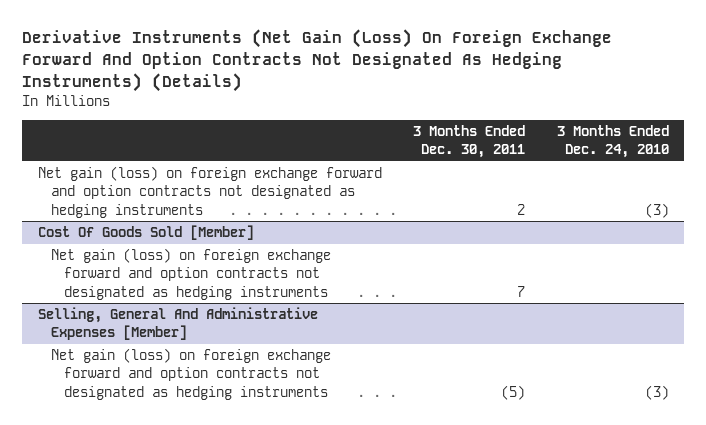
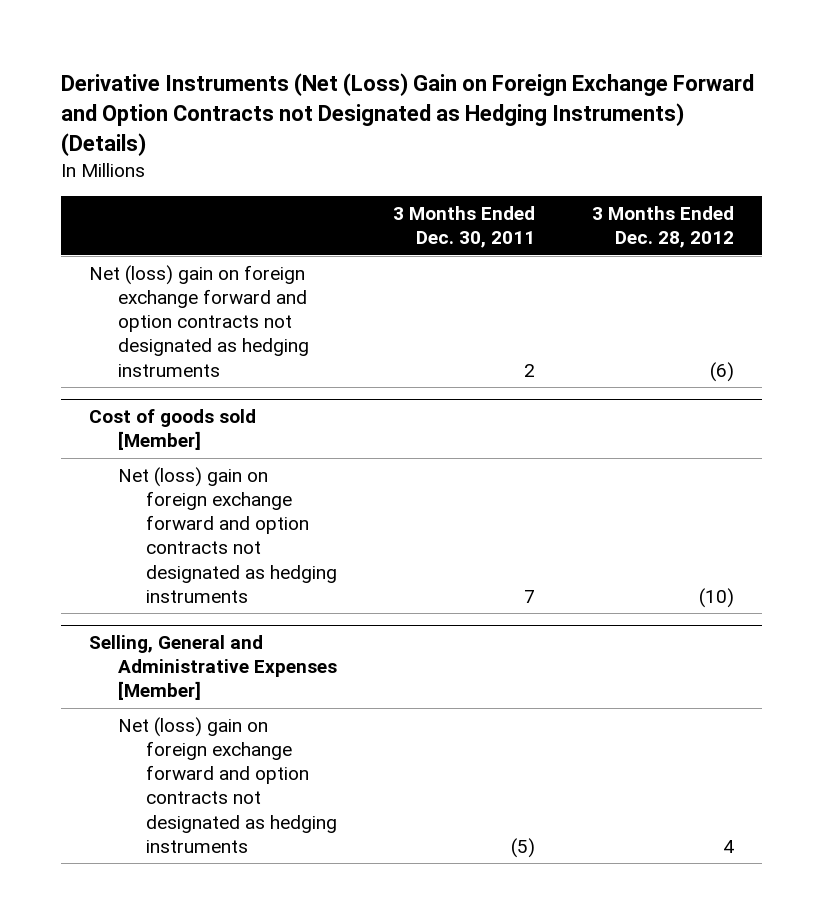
[21,29,612,92] Derivative Instruments (Net Gain (Loss) On Foreign Exchange Forward And Option Contracts Not Designated As Hedging Instruments) (Details) -> [61,72,755,156] Derivative Instruments (Net (Loss) Gain on Foreign Exchange Forward and Option Contracts not Designated as Hedging Instruments) (Details)
[556,124,669,159] 3 Months Ended Dec. 24, 2010 -> none
none -> [591,206,734,249] 3 Months Ended Dec. 28, 2012
[37,166,382,218] Net gain (loss) on foreign exchange forward and option contracts not designated as hedging instruments -> [89,265,309,377] Net (loss) gain on foreign exchange forward and option contracts not designated as hedging instruments
[37,225,254,241] Cost Of Goods Sold [Member] -> [89,409,257,451] Cost of goods sold [Member]
[50,248,331,300] Net gain (loss) on foreign exchange forward and option contracts not designated as hedging instruments -> [117,467,337,603] Net (loss) gain on foreign exchange forward and option contracts not designated as hedging instruments
[37,307,318,341] Selling, General And Administrative Expenses [Member] -> [89,635,337,701] Selling, General and Administrative Expenses [Member]
[50,348,331,400] Net gain (loss) on foreign exchange forward and option contracts not designated as hedging instruments -> [117,717,337,853] Net (loss) gain on foreign exchange forward and option contracts not designated as hedging instruments

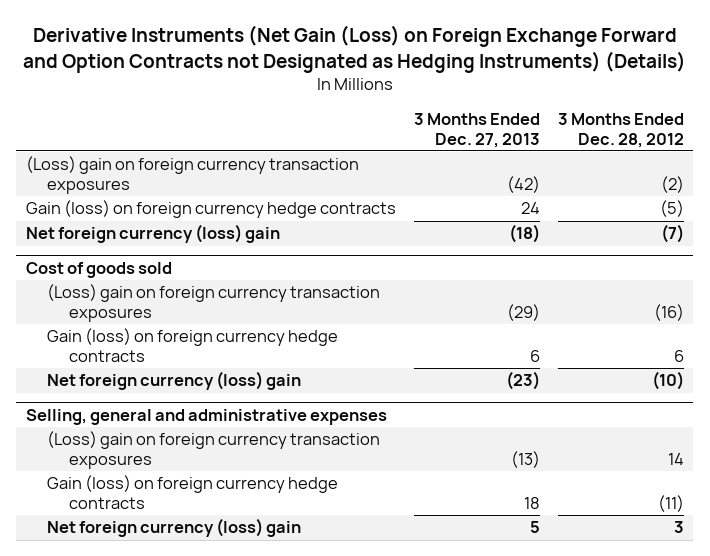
[61,72,755,156] Derivative Instruments (Net (Loss) Gain on Foreign Exchange Forward and Option Contracts not Designated as Hedging Instruments) (Details) -> [22,25,686,73] Derivative Instruments (Net Gain (Loss) on Foreign Exchange Forward and Option Contracts not Designated as Hedging Instruments) (Details)
[393,206,536,249] 3 Months Ended Dec. 30, 2011 -> none
none -> [413,112,540,148] 3 Months Ended Dec. 27, 2013
none -> [25,156,359,194] (Loss) gain on foreign currency transaction exposures
[89,265,309,377] Net (loss) gain on foreign exchange forward and option contracts not designated as hedging instruments -> [25,200,396,219] Gain (loss) on foreign currency hedge contracts
[709,361,734,382] (6) -> [660,200,685,218] (5)
none -> [25,224,280,244] Net foreign currency (loss) gain
[89,409,257,451] Cost of goods sold [Member] -> [25,262,172,279] Cost of goods sold
none -> [47,284,381,322] (Loss) gain on foreign currency transaction exposures
[117,467,337,603] Net (loss) gain on foreign exchange forward and option contracts not designated as hedging instruments -> [47,328,339,362] Gain (loss) on foreign currency hedge contracts
[698,587,734,608] (10) -> [674,349,685,362] 6
none -> [47,371,302,391] Net foreign currency (loss) gain
[89,635,337,701] Selling, General and Administrative Expenses [Member] -> [25,409,387,426] Selling, general and administrative expenses
none -> [47,431,381,469] (Loss) gain on foreign currency transaction exposures
[117,717,337,853] Net (loss) gain on foreign exchange forward and option contracts not designated as hedging instruments -> [47,475,339,509] Gain (loss) on foreign currency hedge contracts
[722,839,734,853] 4 -> [658,494,685,512] (11)
none -> [47,518,302,538] Net foreign currency (loss) gain

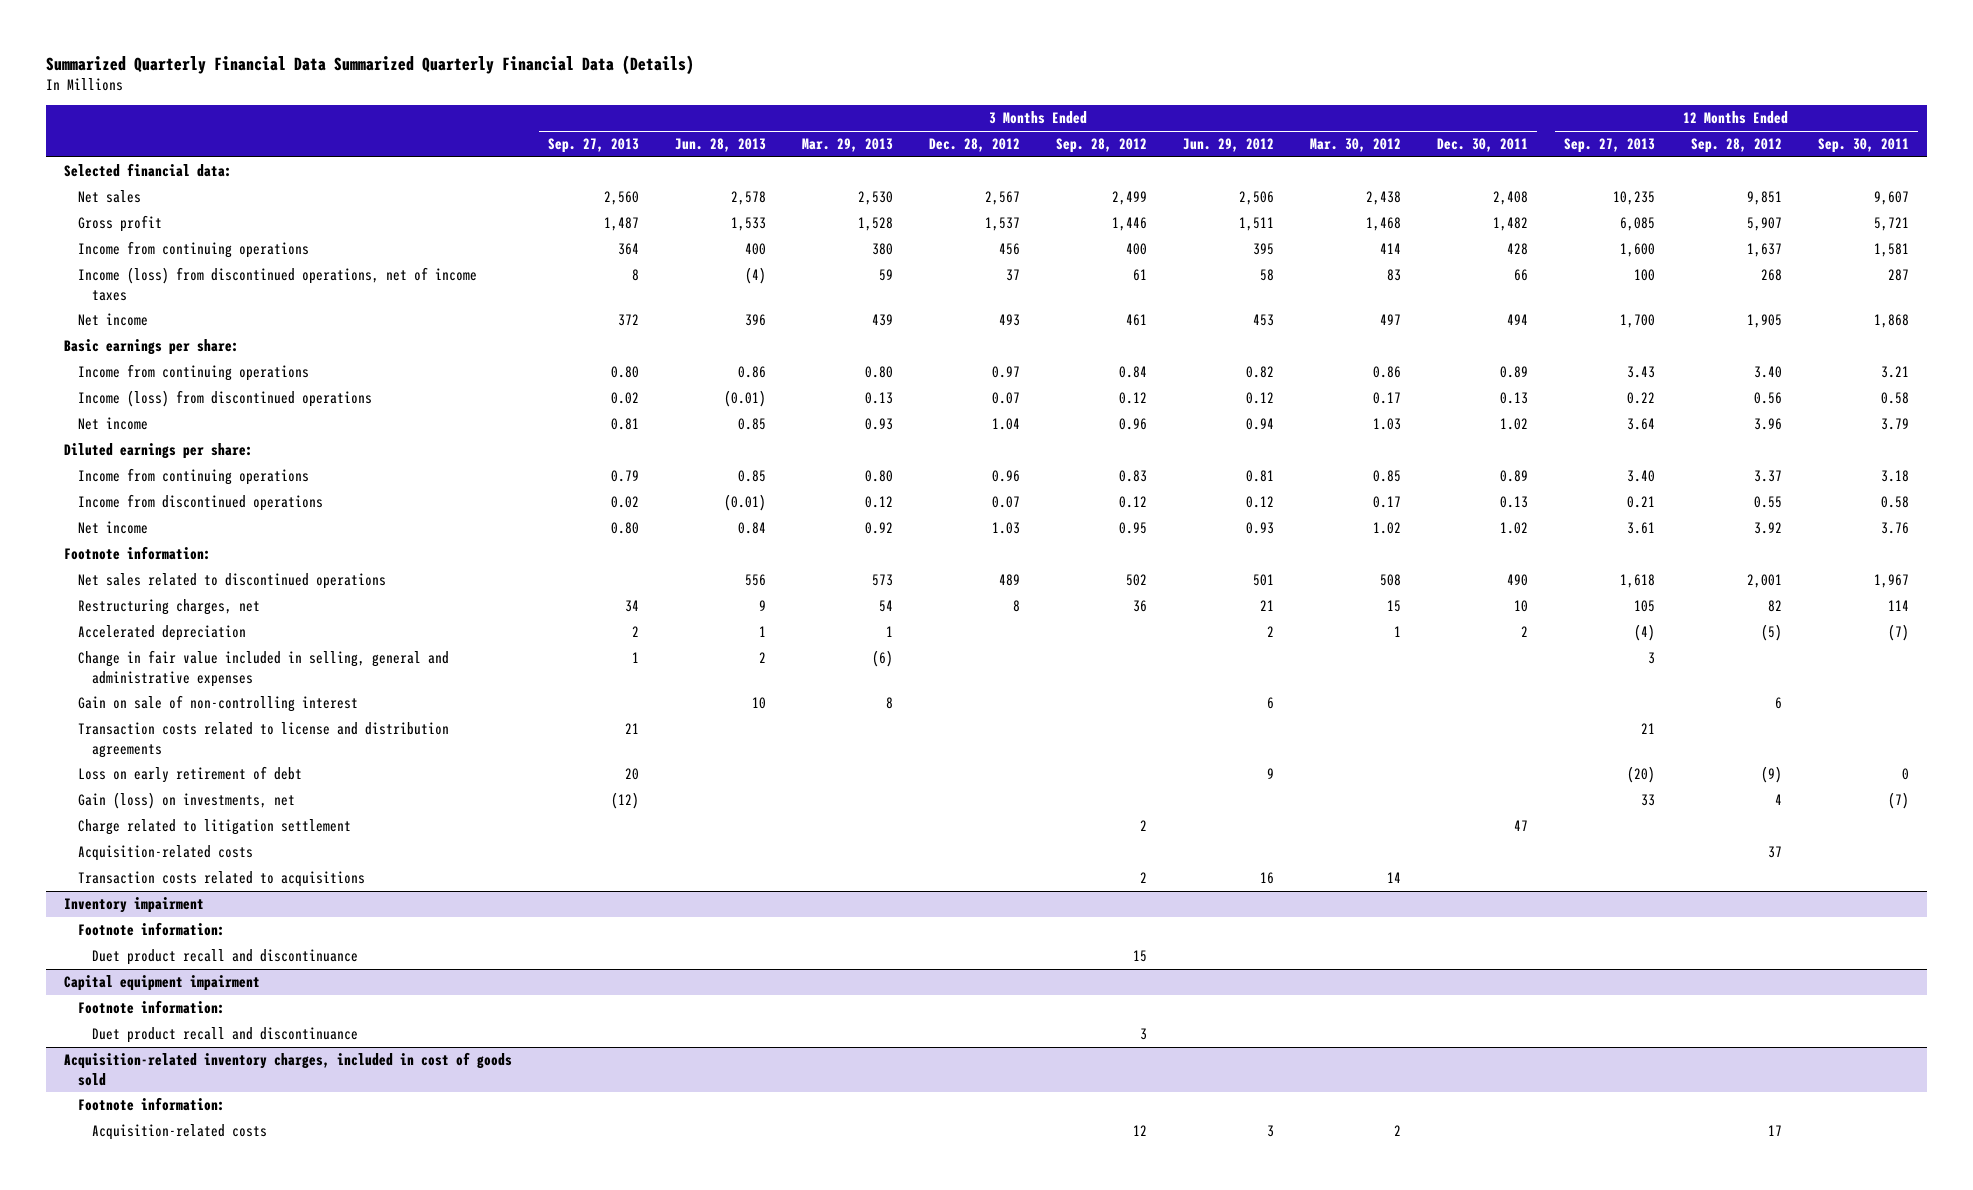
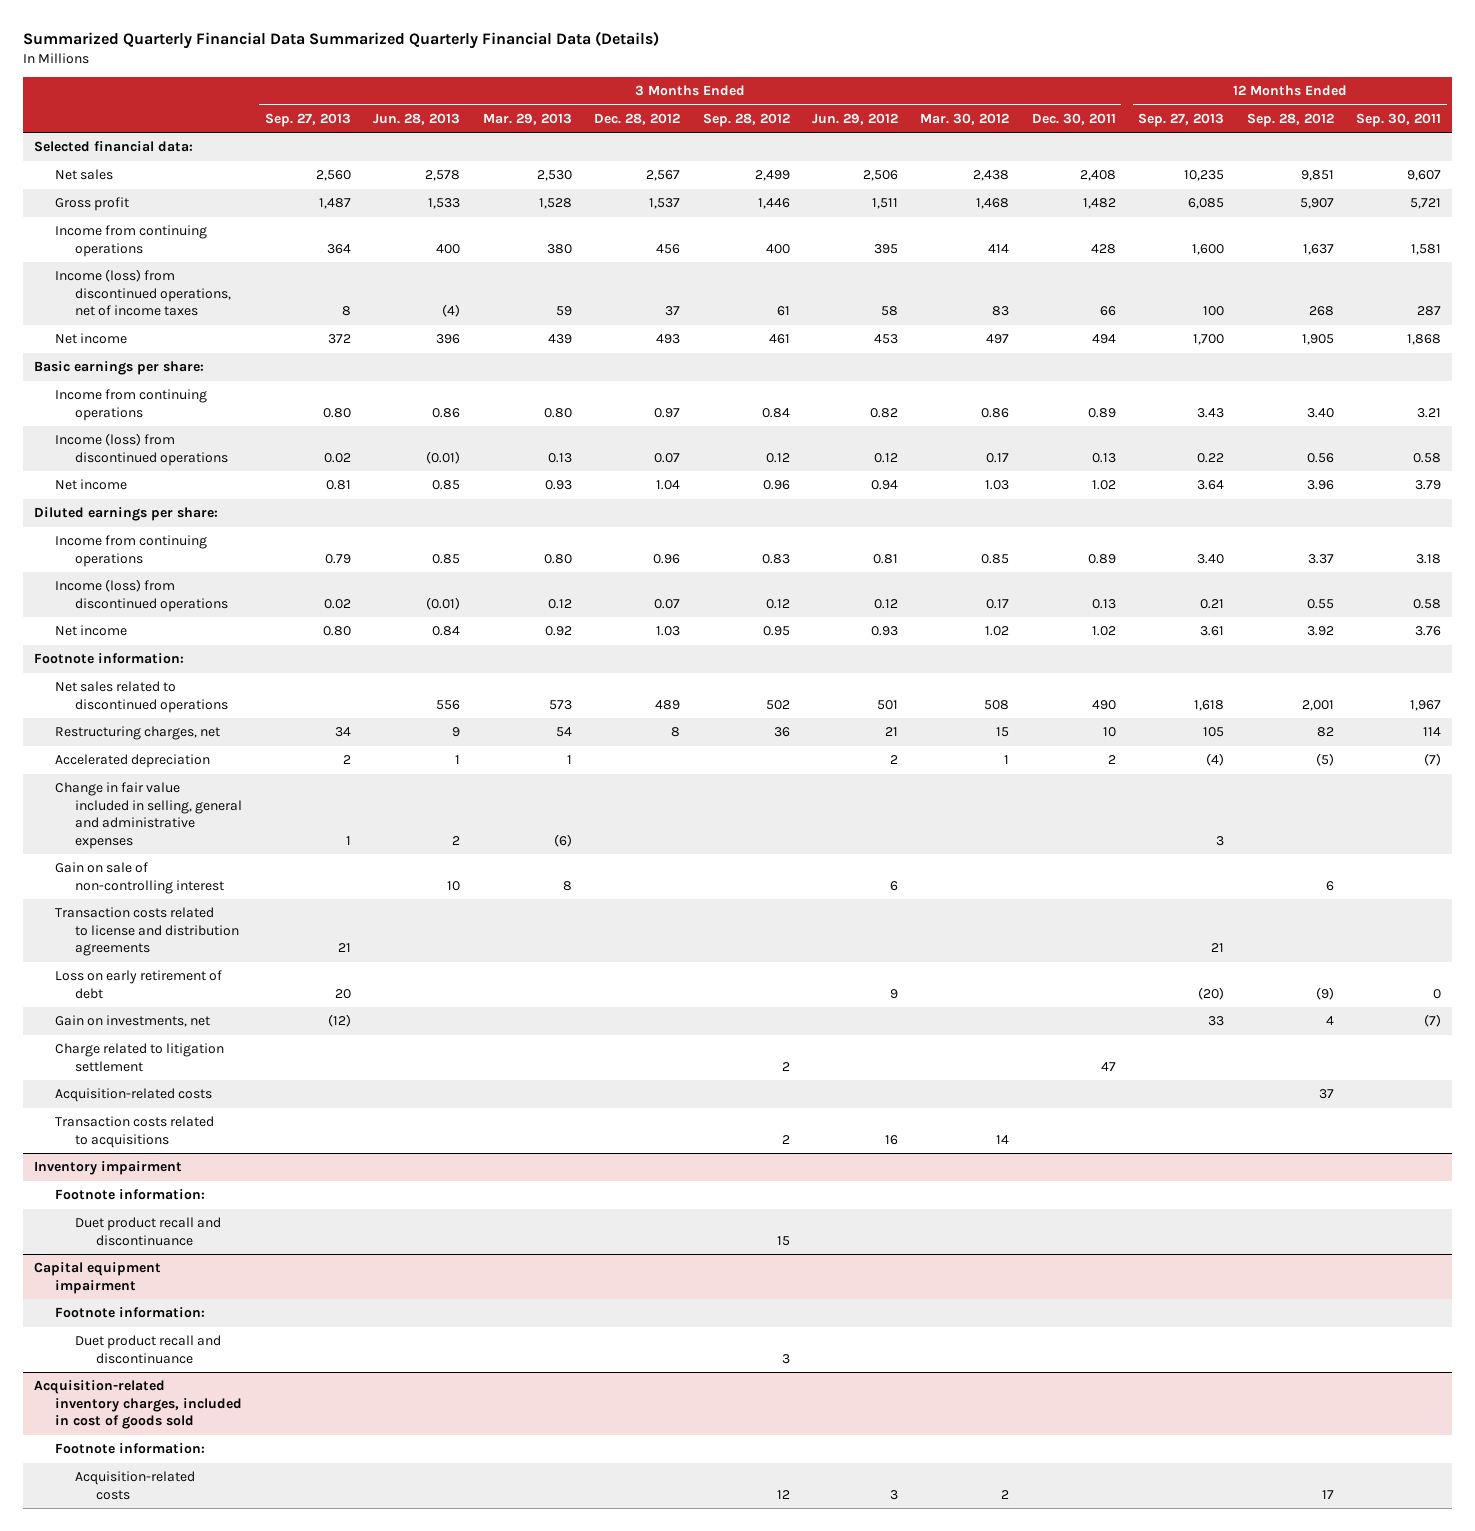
[77,494,323,512] Income from discontinued operations -> [54,579,229,612] Income (loss) from discontinued operations
[77,792,295,810] Gain (loss) on investments, net -> [54,1015,210,1028] Gain on investments, net

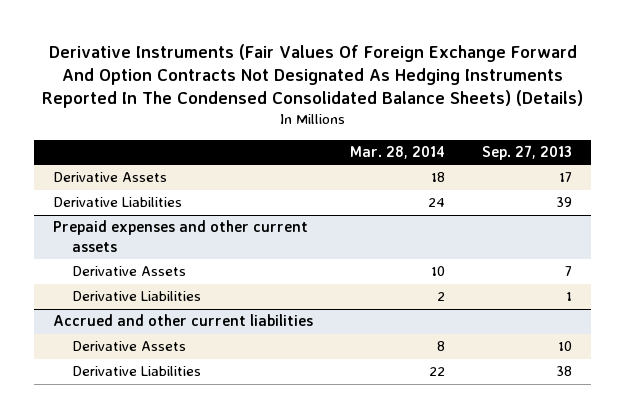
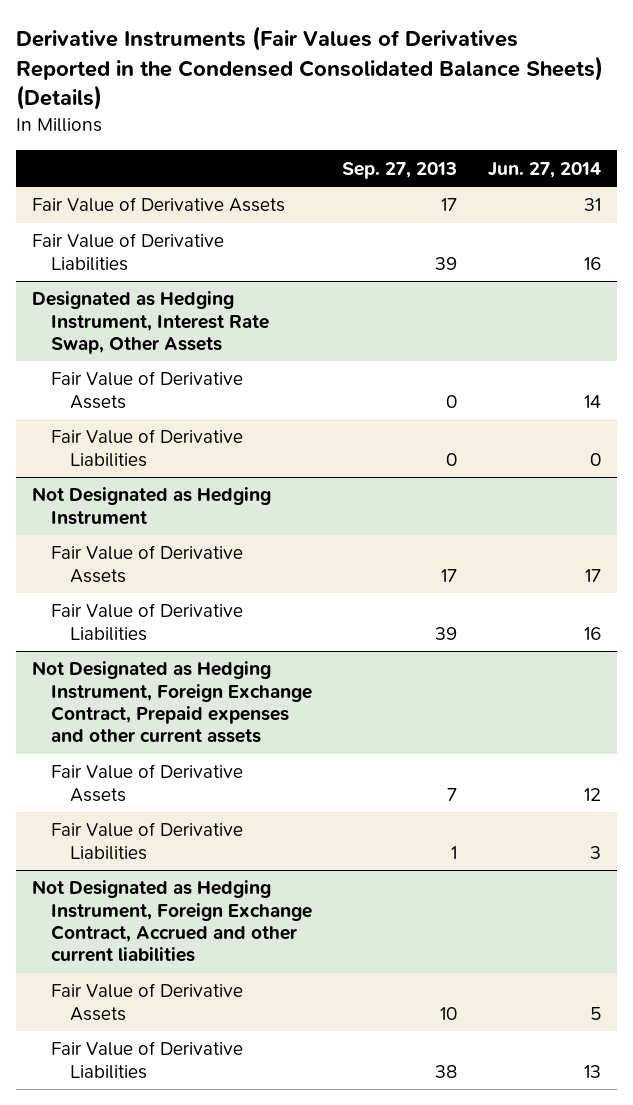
[41,43,583,109] Derivative Instruments (Fair Values Of Foreign Exchange Forward And Option Contracts Not Designated As Hedging Instruments Reported In The Condensed Consolidated Balance Sheets) (Details) -> [16,25,604,111] Derivative Instruments (Fair Values of Derivatives Reported in the Condensed Consolidated Balance Sheets) (Details)
[350,145,446,159] Mar. 28, 2014 -> none
none -> [488,161,602,178] Jun. 27, 2014
[52,220,308,252] Prepaid expenses and other current assets -> none
[52,314,313,327] Accrued and other current liabilities -> none
[52,172,167,183] Derivative Assets -> [31,197,285,213] Fair Value of Derivative Assets
[52,197,182,208] Derivative Liabilities -> [31,233,224,271] Fair Value of Derivative Liabilities
none -> [31,291,269,355] Designated as Hedging Instrument, Interest Rate Swap, Other Assets
[72,266,187,277] Derivative Assets -> [50,371,243,409] Fair Value of Derivative Assets
[565,266,573,277] 7 -> [446,394,458,408] 0
[72,291,202,302] Derivative Liabilities -> [50,429,243,467] Fair Value of Derivative Liabilities
[566,292,573,302] 1 -> [446,452,458,466] 0
none -> [31,487,271,525] Not Designated as Hedging Instrument
[72,341,187,352] Derivative Assets -> [50,545,243,583] Fair Value of Derivative Assets
[558,341,573,352] 10 -> [441,568,458,582] 17
[72,366,202,377] Derivative Liabilities -> [50,603,243,641] Fair Value of Derivative Liabilities
[556,366,573,377] 38 -> [435,626,458,640] 39
none -> [31,661,312,744] Not Designated as Hedging Instrument, Foreign Exchange Contract, Prepaid expenses and other current assets
none -> [50,764,243,802] Fair Value of Derivative Assets
none -> [50,822,243,860] Fair Value of Derivative Liabilities
none -> [31,880,312,963] Not Designated as Hedging Instrument, Foreign Exchange Contract, Accrued and other current liabilities
none -> [50,983,243,1021] Fair Value of Derivative Assets
none -> [50,1041,243,1079] Fair Value of Derivative Liabilities

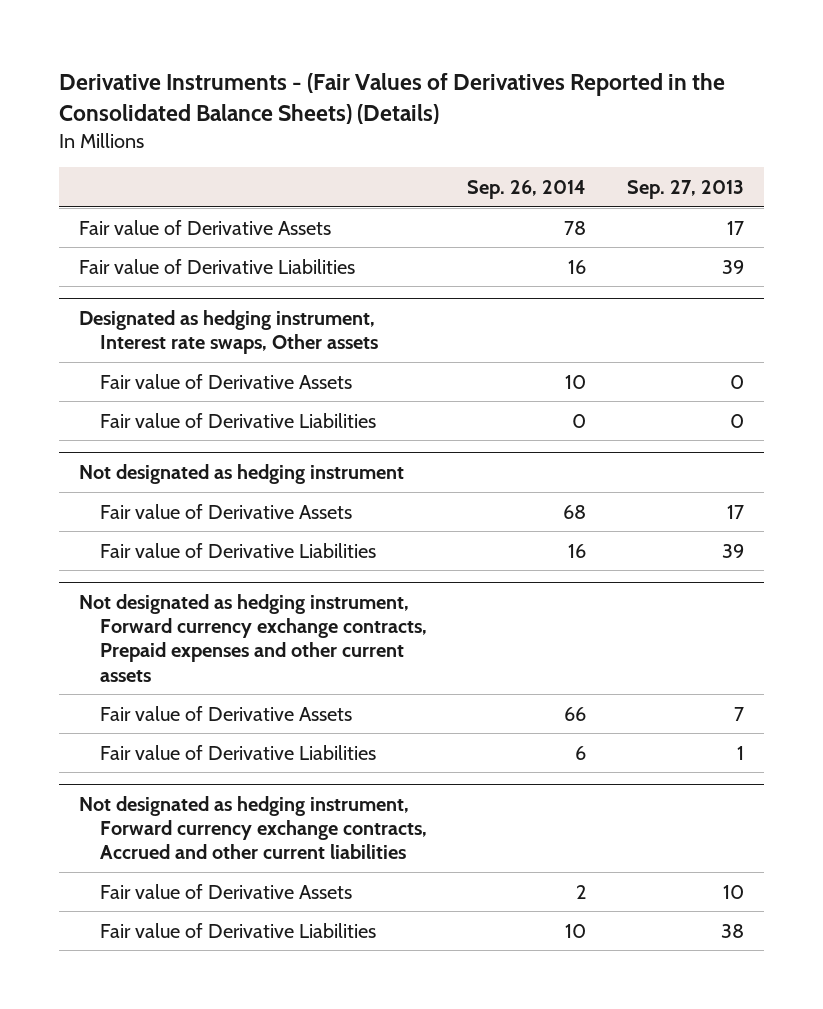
[16,25,604,111] Derivative Instruments (Fair Values of Derivatives Reported in the Condensed Consolidated Balance Sheets) (Details) -> [58,72,725,124] Derivative Instruments - (Fair Values of Derivatives Reported in the Consolidated Balance Sheets) (Details)
[488,161,602,178] Jun. 27, 2014 -> none
none -> [467,180,587,200] Sep. 26, 2014
[31,197,285,213] Fair Value of Derivative Assets -> [78,219,331,235] Fair value of Derivative Assets
[31,233,224,271] Fair Value of Derivative Liabilities -> [78,258,355,274] Fair value of Derivative Liabilities
[31,291,269,355] Designated as Hedging Instrument, Interest Rate Swap, Other Assets -> [78,309,379,355] Designated as hedging instrument, Interest rate swaps, Other assets
[50,371,243,409] Fair Value of Derivative Assets -> [100,373,353,389] Fair value of Derivative Assets
[50,429,243,467] Fair Value of Derivative Liabilities -> [100,412,377,428] Fair value of Derivative Liabilities
[31,487,271,525] Not Designated as Hedging Instrument -> [78,463,404,484] Not designated as hedging instrument
[50,545,243,583] Fair Value of Derivative Assets -> [100,503,353,519] Fair value of Derivative Assets
[50,603,243,641] Fair Value of Derivative Liabilities -> [100,542,377,558] Fair value of Derivative Liabilities
[31,661,312,744] Not Designated as Hedging Instrument, Foreign Exchange Contract, Prepaid expenses and other current assets -> [78,593,428,682] Not designated as hedging instrument, Forward currency exchange contracts, Prepaid expenses and other current assets
[50,764,243,802] Fair Value of Derivative Assets -> [100,705,353,721] Fair value of Derivative Assets
[50,822,243,860] Fair Value of Derivative Liabilities -> [100,744,377,760] Fair value of Derivative Liabilities
[31,880,312,963] Not Designated as Hedging Instrument, Foreign Exchange Contract, Accrued and other current liabilities -> [78,795,428,860] Not designated as hedging instrument, Forward currency exchange contracts, Accrued and other current liabilities
[50,983,243,1021] Fair Value of Derivative Assets -> [100,883,353,899] Fair value of Derivative Assets
[50,1041,243,1079] Fair Value of Derivative Liabilities -> [100,922,377,938] Fair value of Derivative Liabilities

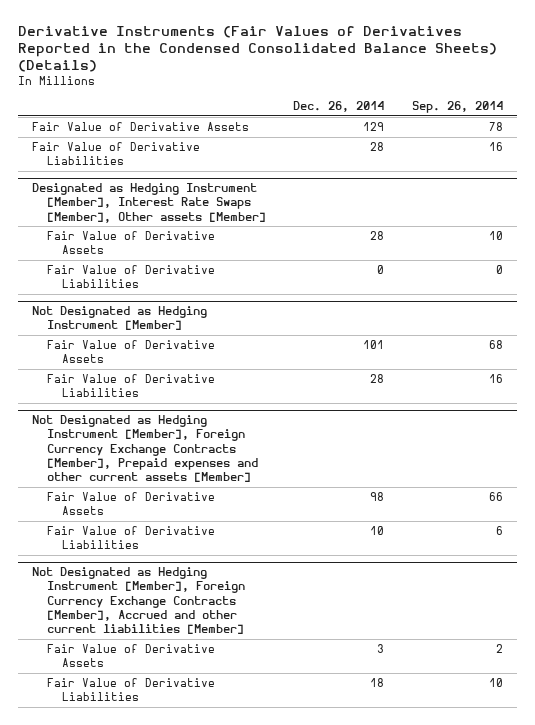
[58,72,725,124] Derivative Instruments - (Fair Values of Derivatives Reported in the Consolidated Balance Sheets) (Details) -> [18,25,498,72] Derivative Instruments (Fair Values of Derivatives Reported in the Condensed Consolidated Balance Sheets) (Details)
[626,180,744,200] Sep. 27, 2013 -> none
none -> [293,101,385,113] Dec. 26, 2014
[78,219,331,235] Fair value of Derivative Assets -> [32,122,250,132] Fair Value of Derivative Assets
[78,258,355,274] Fair value of Derivative Liabilities -> [32,142,201,166] Fair Value of Derivative Liabilities
[78,309,379,355] Designated as hedging instrument, Interest rate swaps, Other assets -> [32,183,266,223] Designated as Hedging Instrument [Member], Interest Rate Swaps [Member], Other assets [Member]
[100,373,353,389] Fair value of Derivative Assets -> [46,231,215,255] Fair Value of Derivative Assets
[100,412,377,428] Fair value of Derivative Liabilities -> [46,265,215,289] Fair Value of Derivative Liabilities
[78,463,404,484] Not designated as hedging instrument -> [32,306,208,331] Not Designated as Hedging Instrument [Member]
[100,503,353,519] Fair value of Derivative Assets -> [46,340,215,364] Fair Value of Derivative Assets
[100,542,377,558] Fair value of Derivative Liabilities -> [46,374,215,398] Fair Value of Derivative Liabilities
[78,593,428,682] Not designated as hedging instrument, Forward currency exchange contracts, Prepaid expenses and other current assets -> [32,415,258,483] Not Designated as Hedging Instrument [Member], Foreign Currency Exchange Contracts [Member], Prepaid expenses and other current assets [Member]
[100,705,353,721] Fair value of Derivative Assets -> [46,492,215,516] Fair Value of Derivative Assets
[100,744,377,760] Fair value of Derivative Liabilities -> [46,526,215,550] Fair Value of Derivative Liabilities
[78,795,428,860] Not designated as hedging instrument, Forward currency exchange contracts, Accrued and other current liabilities -> [32,567,245,635] Not Designated as Hedging Instrument [Member], Foreign Currency Exchange Contracts [Member], Accrued and other current liabilities [Member]
[100,883,353,899] Fair value of Derivative Assets -> [46,644,215,668] Fair Value of Derivative Assets
[100,922,377,938] Fair value of Derivative Liabilities -> [46,678,215,702] Fair Value of Derivative Liabilities

